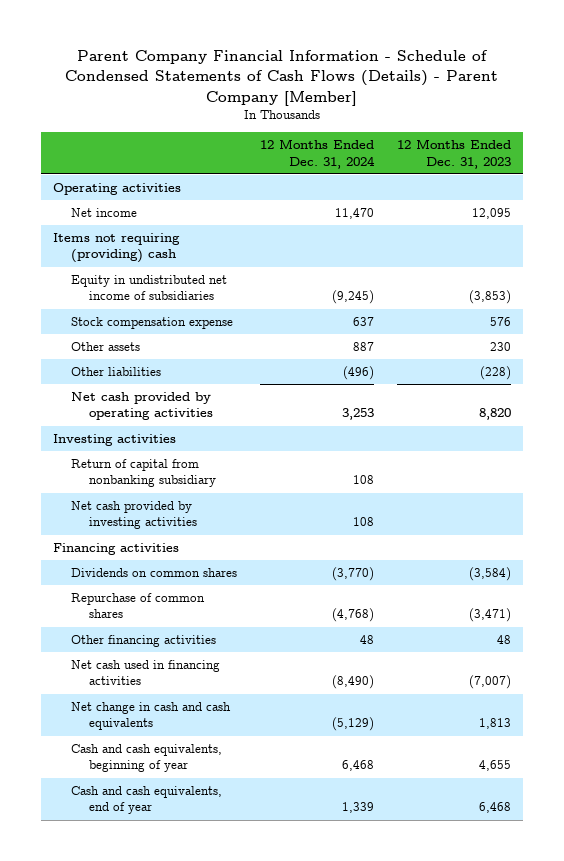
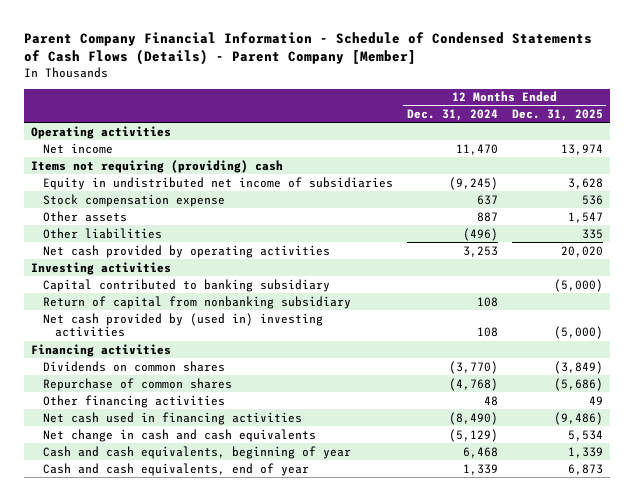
[397,139,512,169] 12 Months Ended Dec. 31, 2023 -> none
none -> [511,109,603,122] Dec. 31, 2025
none -> [43,278,331,292] Capital contributed to banking subsidiary
[70,501,197,530] Net cash provided by investing activities -> [43,312,324,338] Net cash provided by (used in) investing activities

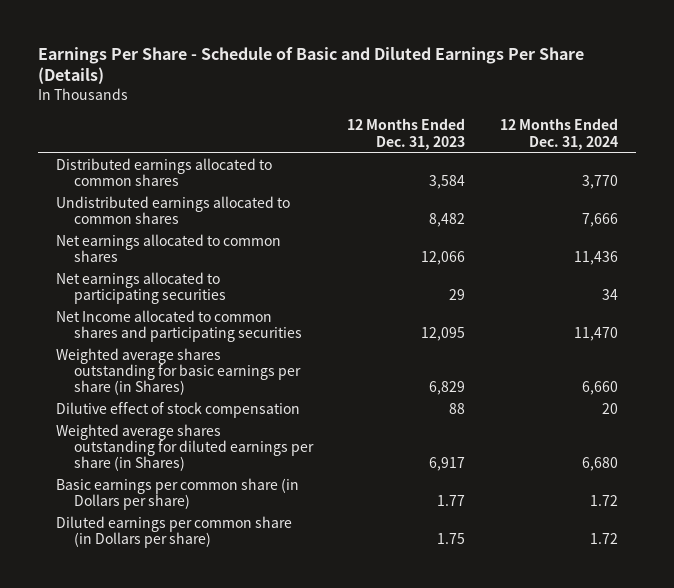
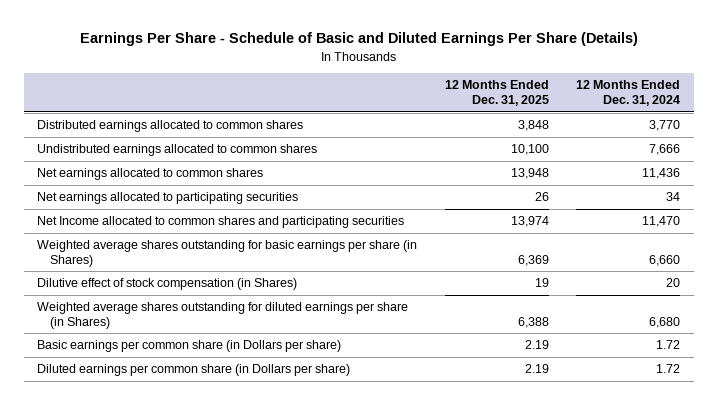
[347,118,466,150] 12 Months Ended Dec. 31, 2023 -> none
none -> [444,80,549,107] 12 Months Ended Dec. 31, 2025
[55,402,300,419] Dilutive effect of stock compensation -> [37,278,298,291] Dilutive effect of stock compensation (in Shares)

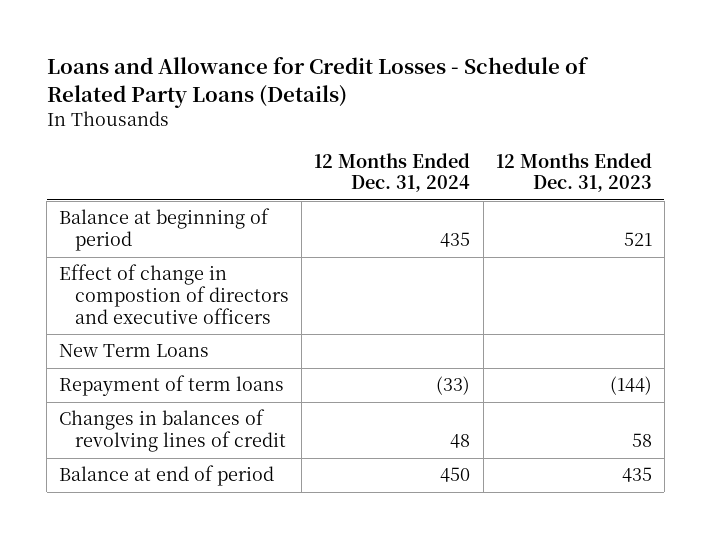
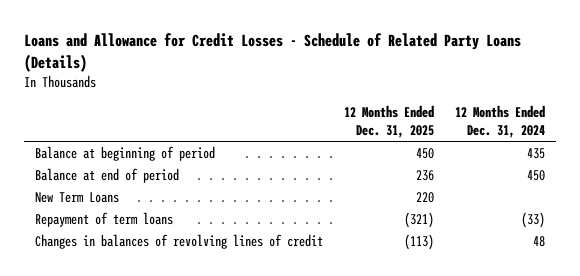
[495,152,652,193] 12 Months Ended Dec. 31, 2023 -> none
none -> [344,104,435,138] 12 Months Ended Dec. 31, 2025
[59,264,290,324] Effect of change in compostion of directors and executive officers -> none
[59,465,275,487] Balance at end of period -> [34,167,179,183] Balance at end of period

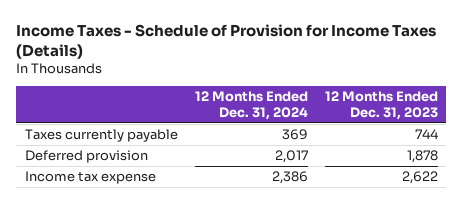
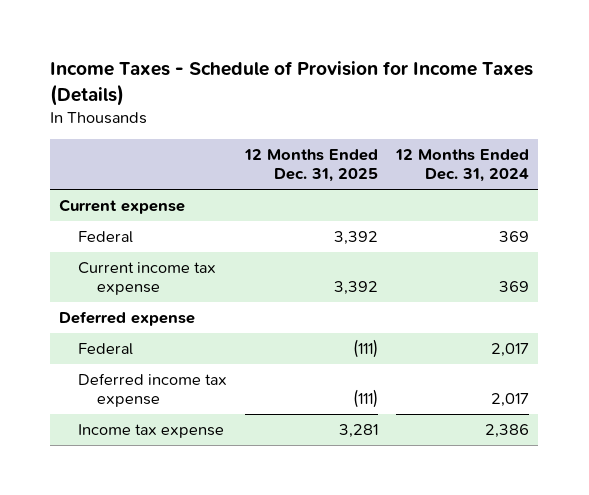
[324,91,438,120] 12 Months Ended Dec. 31, 2023 -> none
none -> [244,149,379,183] 12 Months Ended Dec. 31, 2025
none -> [59,199,186,215] Current expense
none -> [78,231,134,244] Federal
[24,129,178,143] Taxes currently payable -> [78,262,217,296] Current income tax expense
none -> [59,311,196,327] Deferred expense
none -> [78,343,134,356] Federal
[24,150,148,164] Deferred provision -> [78,373,228,408] Deferred income tax expense

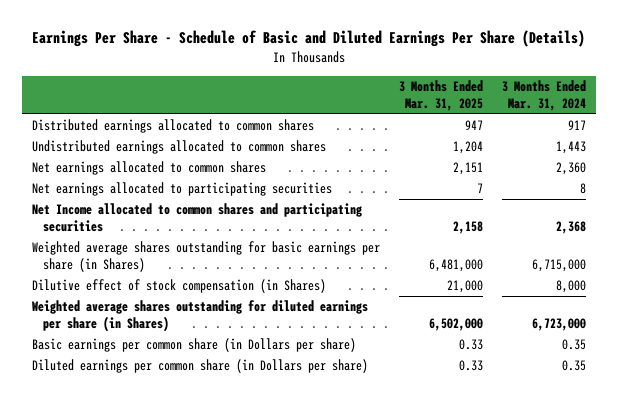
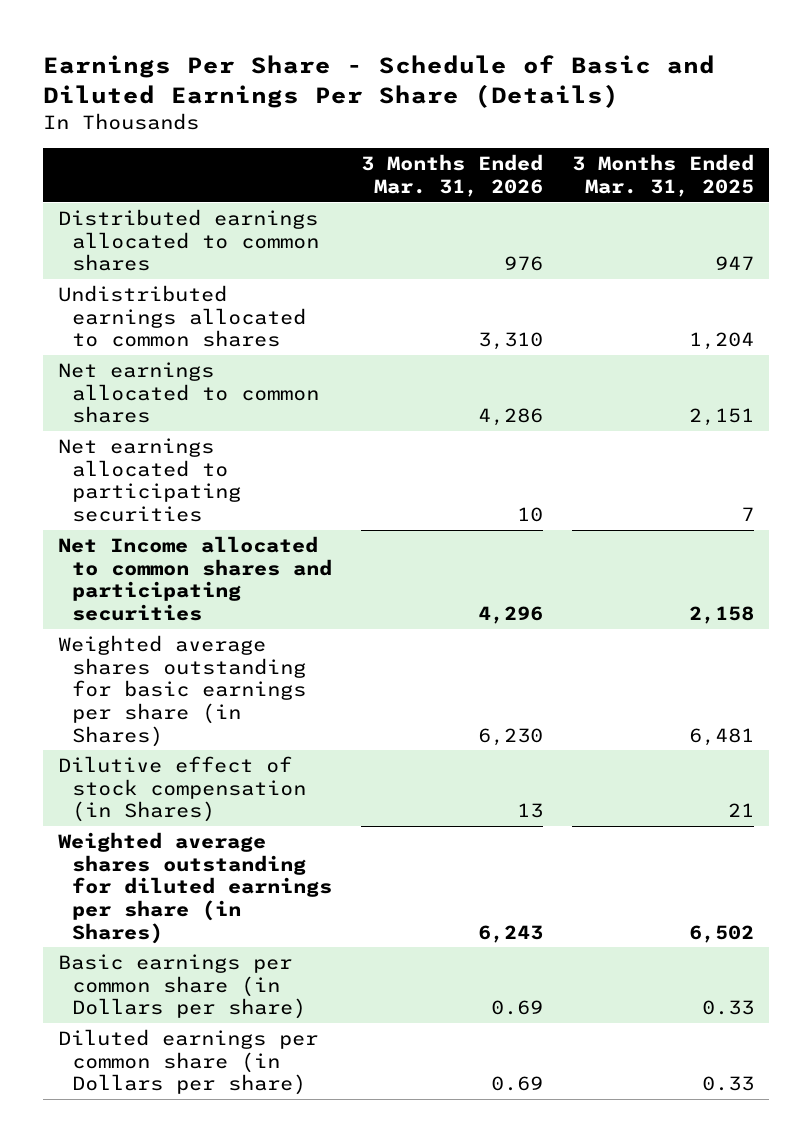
[502,79,587,111] 3 Months Ended Mar. 31, 2024 -> none
none -> [361,154,544,198] 3 Months Ended Mar. 31, 2026
[429,259,484,273] 6,481,000 -> [689,727,755,746] 6,481
[447,280,484,294] 21,000 -> [728,803,755,818] 21
[429,318,484,332] 6,502,000 -> [689,924,755,943] 6,502

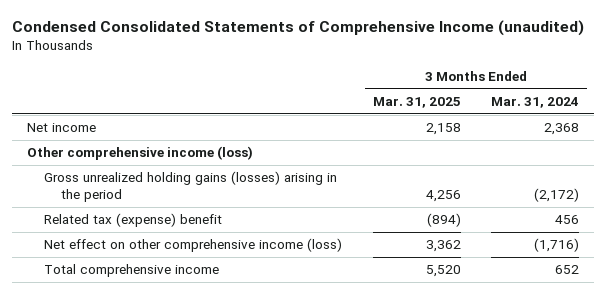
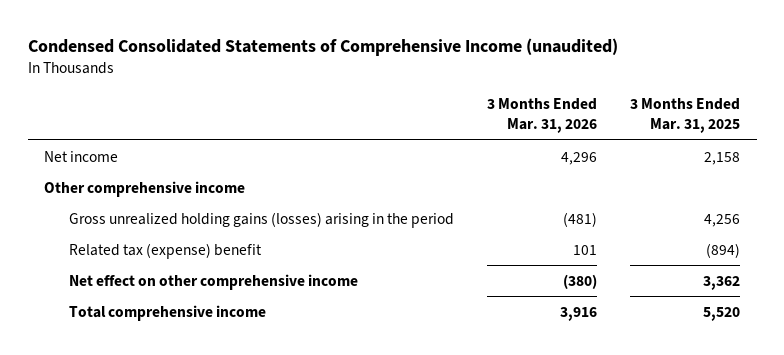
[491,96,580,108] Mar. 31, 2024 -> none
none -> [486,98,597,134] 3 Months Ended Mar. 31, 2026
[27,146,254,161] Other comprehensive income (loss) -> [44,180,246,197] Other comprehensive income
[44,238,343,253] Net effect on other comprehensive income (loss) -> [68,273,358,290] Net effect on other comprehensive income

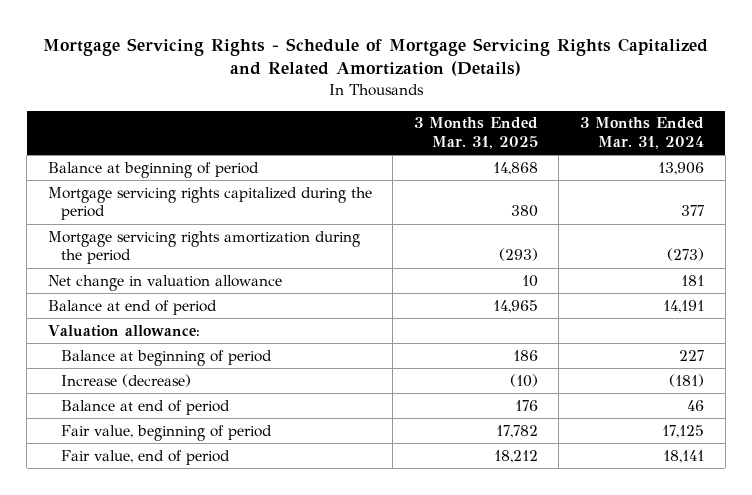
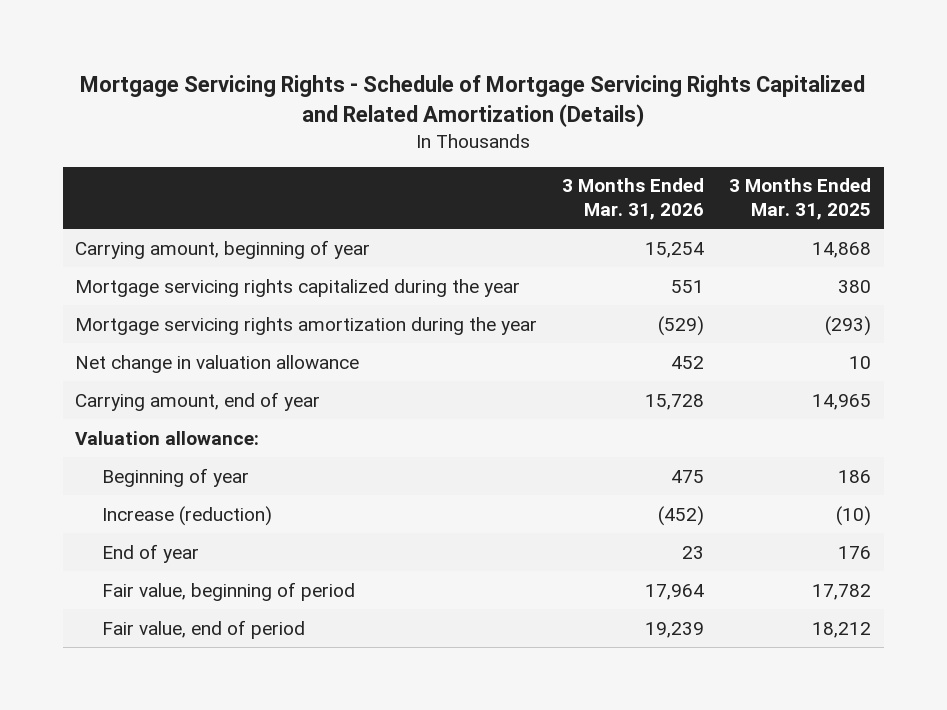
[579,117,704,150] 3 Months Ended Mar. 31, 2024 -> none
none -> [562,178,705,221] 3 Months Ended Mar. 31, 2026
[47,161,259,178] Balance at beginning of period -> [75,239,371,259] Carrying amount, beginning of year
[47,186,372,221] Mortgage servicing rights capitalized during the period -> [75,278,521,297] Mortgage servicing rights capitalized during the year
[47,230,360,265] Mortgage servicing rights amortization during the period -> [75,316,538,335] Mortgage servicing rights amortization during the year
[47,299,217,315] Balance at end of period -> [75,391,321,411] Carrying amount, end of year
[60,349,272,366] Balance at beginning of period -> [102,467,250,487] Beginning of year
[60,373,191,387] Increase (decrease) -> [102,505,273,526] Increase (reduction)
[60,399,230,415] Balance at end of period -> [102,543,200,563] End of year

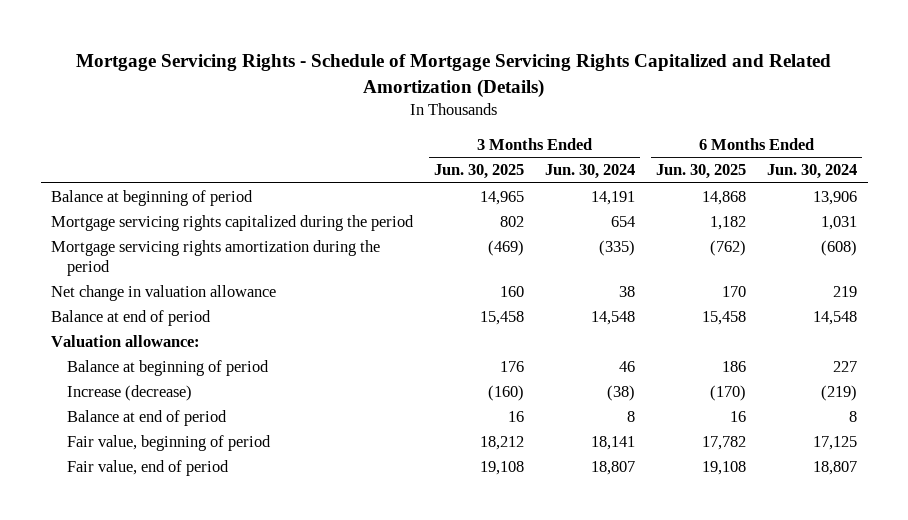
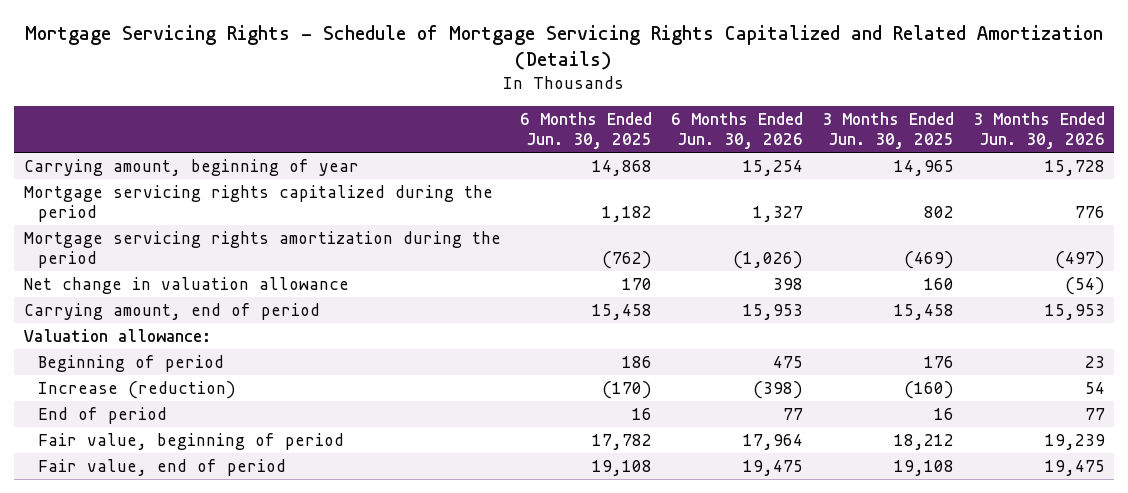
[545,164,636,180] Jun. 30, 2024 -> none
[767,164,858,180] Jun. 30, 2024 -> none
none -> [670,111,803,150] 6 Months Ended Jun. 30, 2026
none -> [972,111,1105,150] 3 Months Ended Jun. 30, 2026
[51,190,254,207] Balance at beginning of period -> [23,158,359,176] Carrying amount, beginning of year
[51,310,212,327] Balance at end of period -> [23,302,320,320] Carrying amount, end of period
[67,360,270,377] Balance at beginning of period -> [37,354,224,372] Beginning of period
[67,385,193,402] Increase (decrease) -> [37,380,236,399] Increase (reduction)
[67,410,228,427] Balance at end of period -> [37,406,167,424] End of period

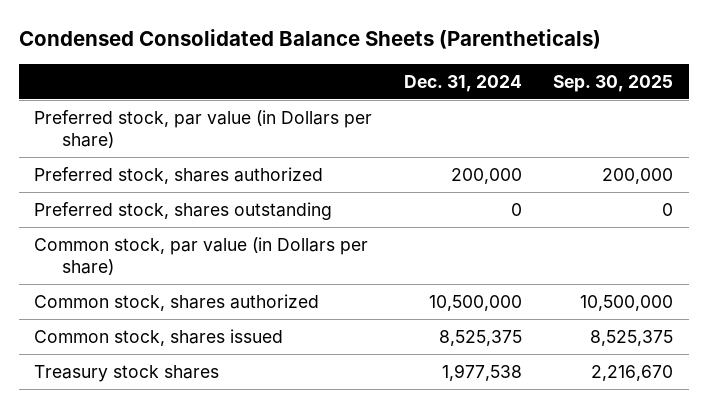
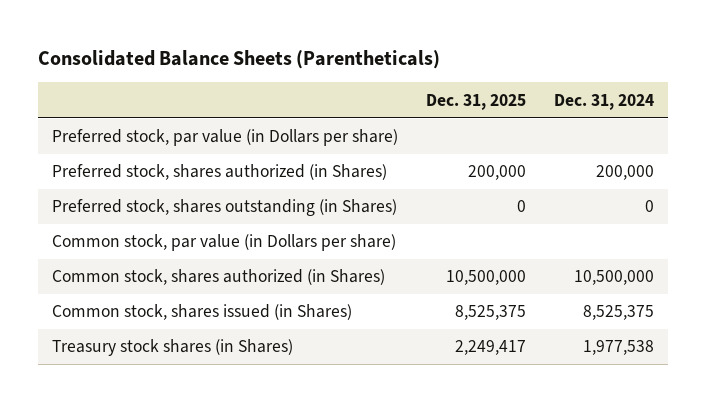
[18,28,601,49] Condensed Consolidated Balance Sheets (Parentheticals) -> [37,49,440,69] Consolidated Balance Sheets (Parentheticals)
[553,74,674,92] Sep. 30, 2025 -> none
none -> [425,93,526,110] Dec. 31, 2025
[34,166,324,184] Preferred stock, shares authorized -> [51,164,387,181] Preferred stock, shares authorized (in Shares)
[34,201,333,220] Preferred stock, shares outstanding -> [51,199,397,217] Preferred stock, shares outstanding (in Shares)
[34,293,320,311] Common stock, shares authorized -> [51,269,385,286] Common stock, shares authorized (in Shares)
[34,328,284,346] Common stock, shares issued -> [51,304,352,321] Common stock, shares issued (in Shares)
[34,364,220,382] Treasury stock shares -> [51,339,293,357] Treasury stock shares (in Shares)

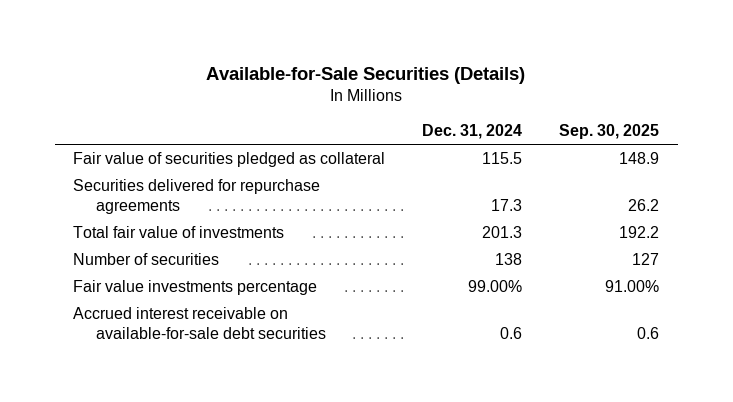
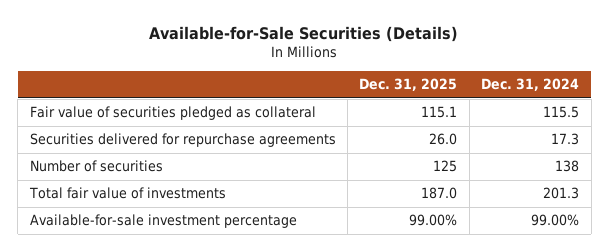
[559,124,660,140] Sep. 30, 2025 -> none
none -> [359,78,458,92] Dec. 31, 2025
[73,306,327,340] Accrued interest receivable on available-for-sale debt securities -> none
[73,225,285,238] Total fair value of investments -> [28,187,226,200] Total fair value of investments
[73,279,318,295] Fair value investments percentage -> [29,214,297,229] Available-for-sale investment percentage

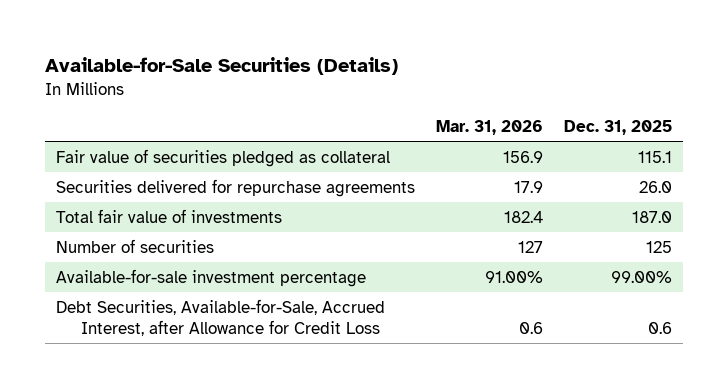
[481,78,580,92] Dec. 31, 2024 -> none
none -> [436,120,544,136] Mar. 31, 2026
[29,160,163,173] Number of securities -> [55,238,214,253] Number of securities
none -> [55,298,385,336] Debt Securities, Available-for-Sale, Accrued Interest, after Allowance for Credit Loss

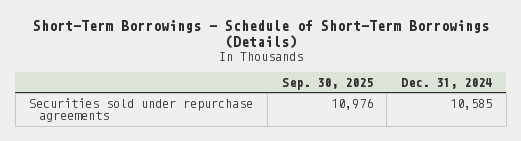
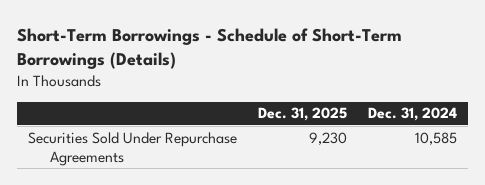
[281,77,373,90] Sep. 30, 2025 -> none
none -> [257,107,347,122] Dec. 31, 2025
[29,97,254,123] Securities sold under repurchase agreements -> [27,131,237,166] Securities Sold Under Repurchase Agreements

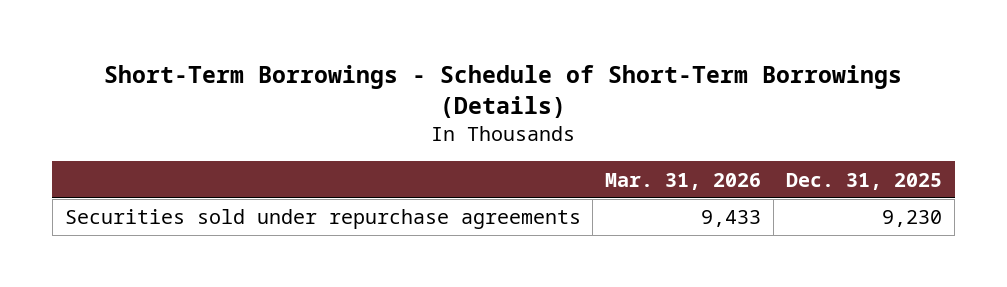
[368,107,458,122] Dec. 31, 2024 -> none
none -> [605,172,762,190] Mar. 31, 2026
[27,131,237,166] Securities Sold Under Repurchase Agreements -> [64,209,581,230] Securities sold under repurchase agreements

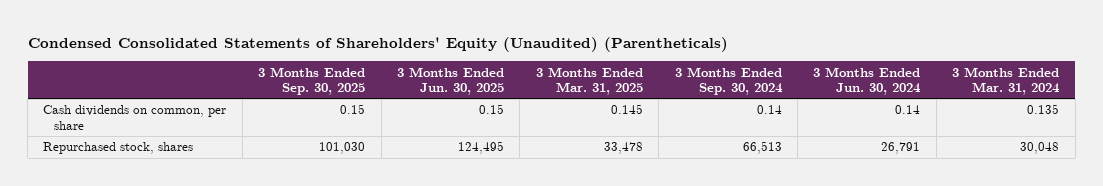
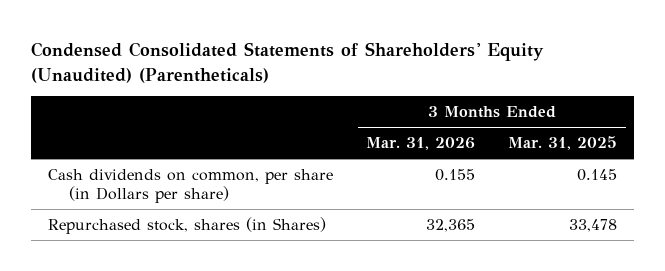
[258,66,366,95] 3 Months Ended Sep. 30, 2025 -> none
[397,66,505,95] 3 Months Ended Jun. 30, 2025 -> none
[674,66,783,95] 3 Months Ended Sep. 30, 2024 -> none
[813,66,922,95] 3 Months Ended Jun. 30, 2024 -> none
[952,66,1061,95] 3 Months Ended Mar. 31, 2024 -> none
none -> [366,137,476,151] Mar. 31, 2026
[43,105,227,130] Cash dividends on common, per share -> [48,168,334,204] Cash dividends on common, per share (in Dollars per share)
[43,142,194,155] Repurchased stock, shares -> [48,216,327,234] Repurchased stock, shares (in Shares)

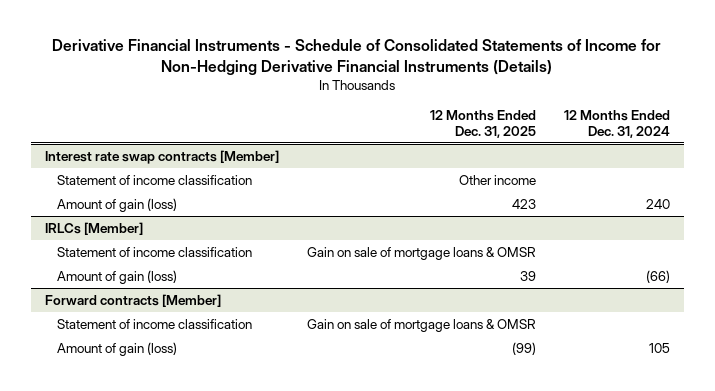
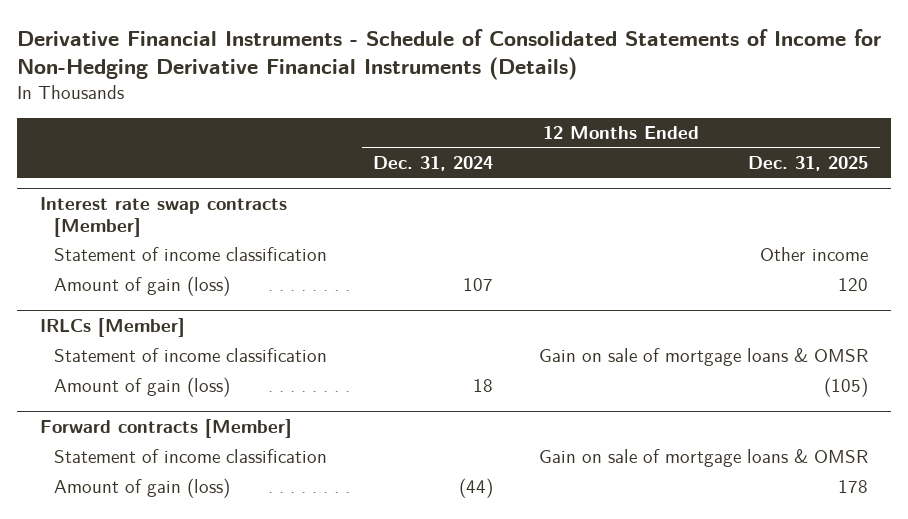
[511,198,536,209] 423 -> [838,278,869,292] 120
[646,198,671,209] 240 -> [463,278,494,292] 107
[519,270,536,281] 39 -> [824,377,869,398] (105)
[646,269,671,283] (66) -> [473,379,494,393] 18
[511,341,536,355] (99) -> [838,480,869,494] 178
[649,342,671,353] 105 -> [459,478,494,499] (44)

